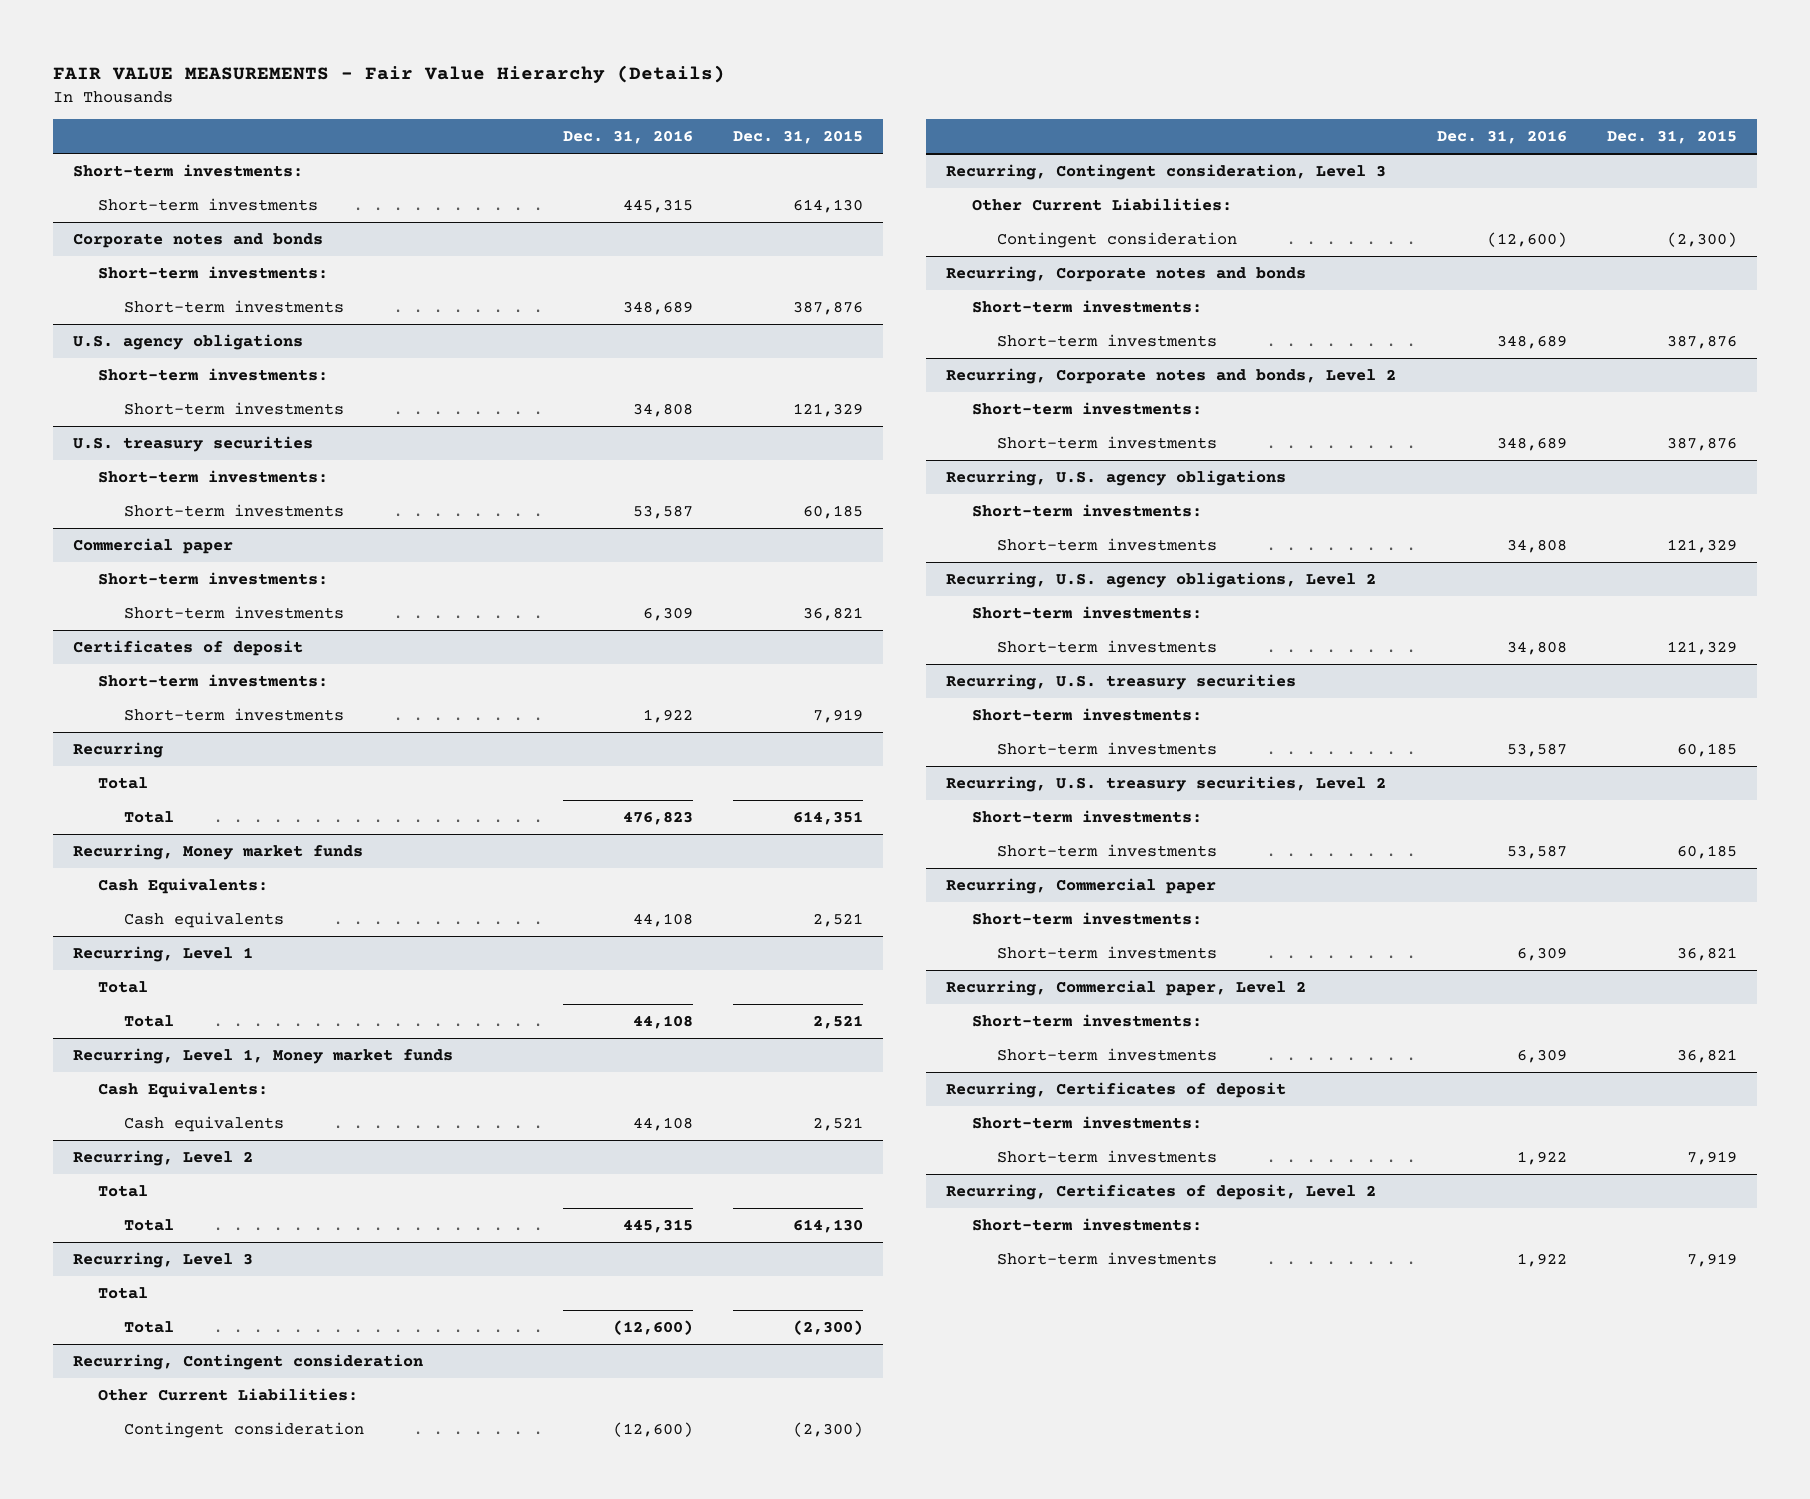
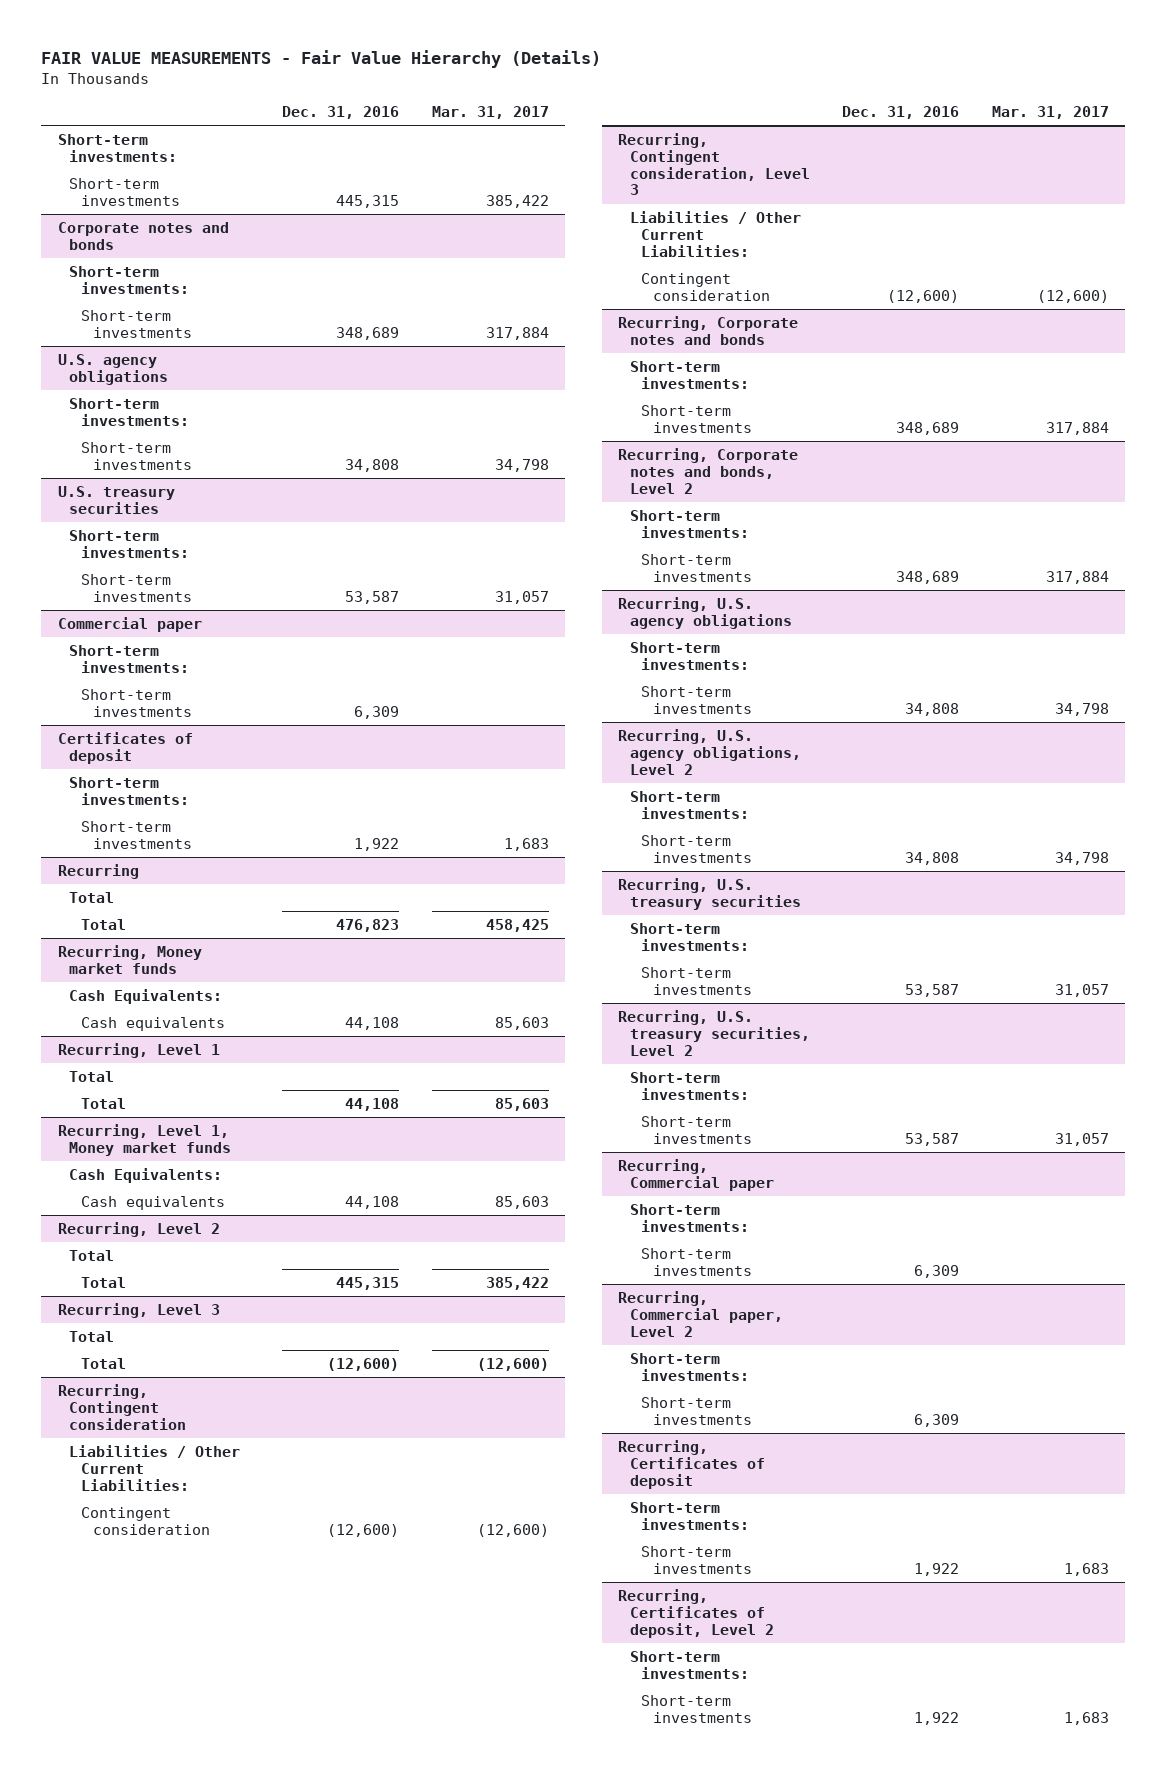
[733,130,864,145] Dec. 31, 2015 -> none
none -> [431,106,549,120] Mar. 31, 2017
[98,1387,359,1401] Other Current Liabilities: -> [69,1444,241,1491] Liabilities / Other Current Liabilities:
[971,197,1232,211] Other Current Liabilities: -> [629,210,801,257] Liabilities / Other Current Liabilities:

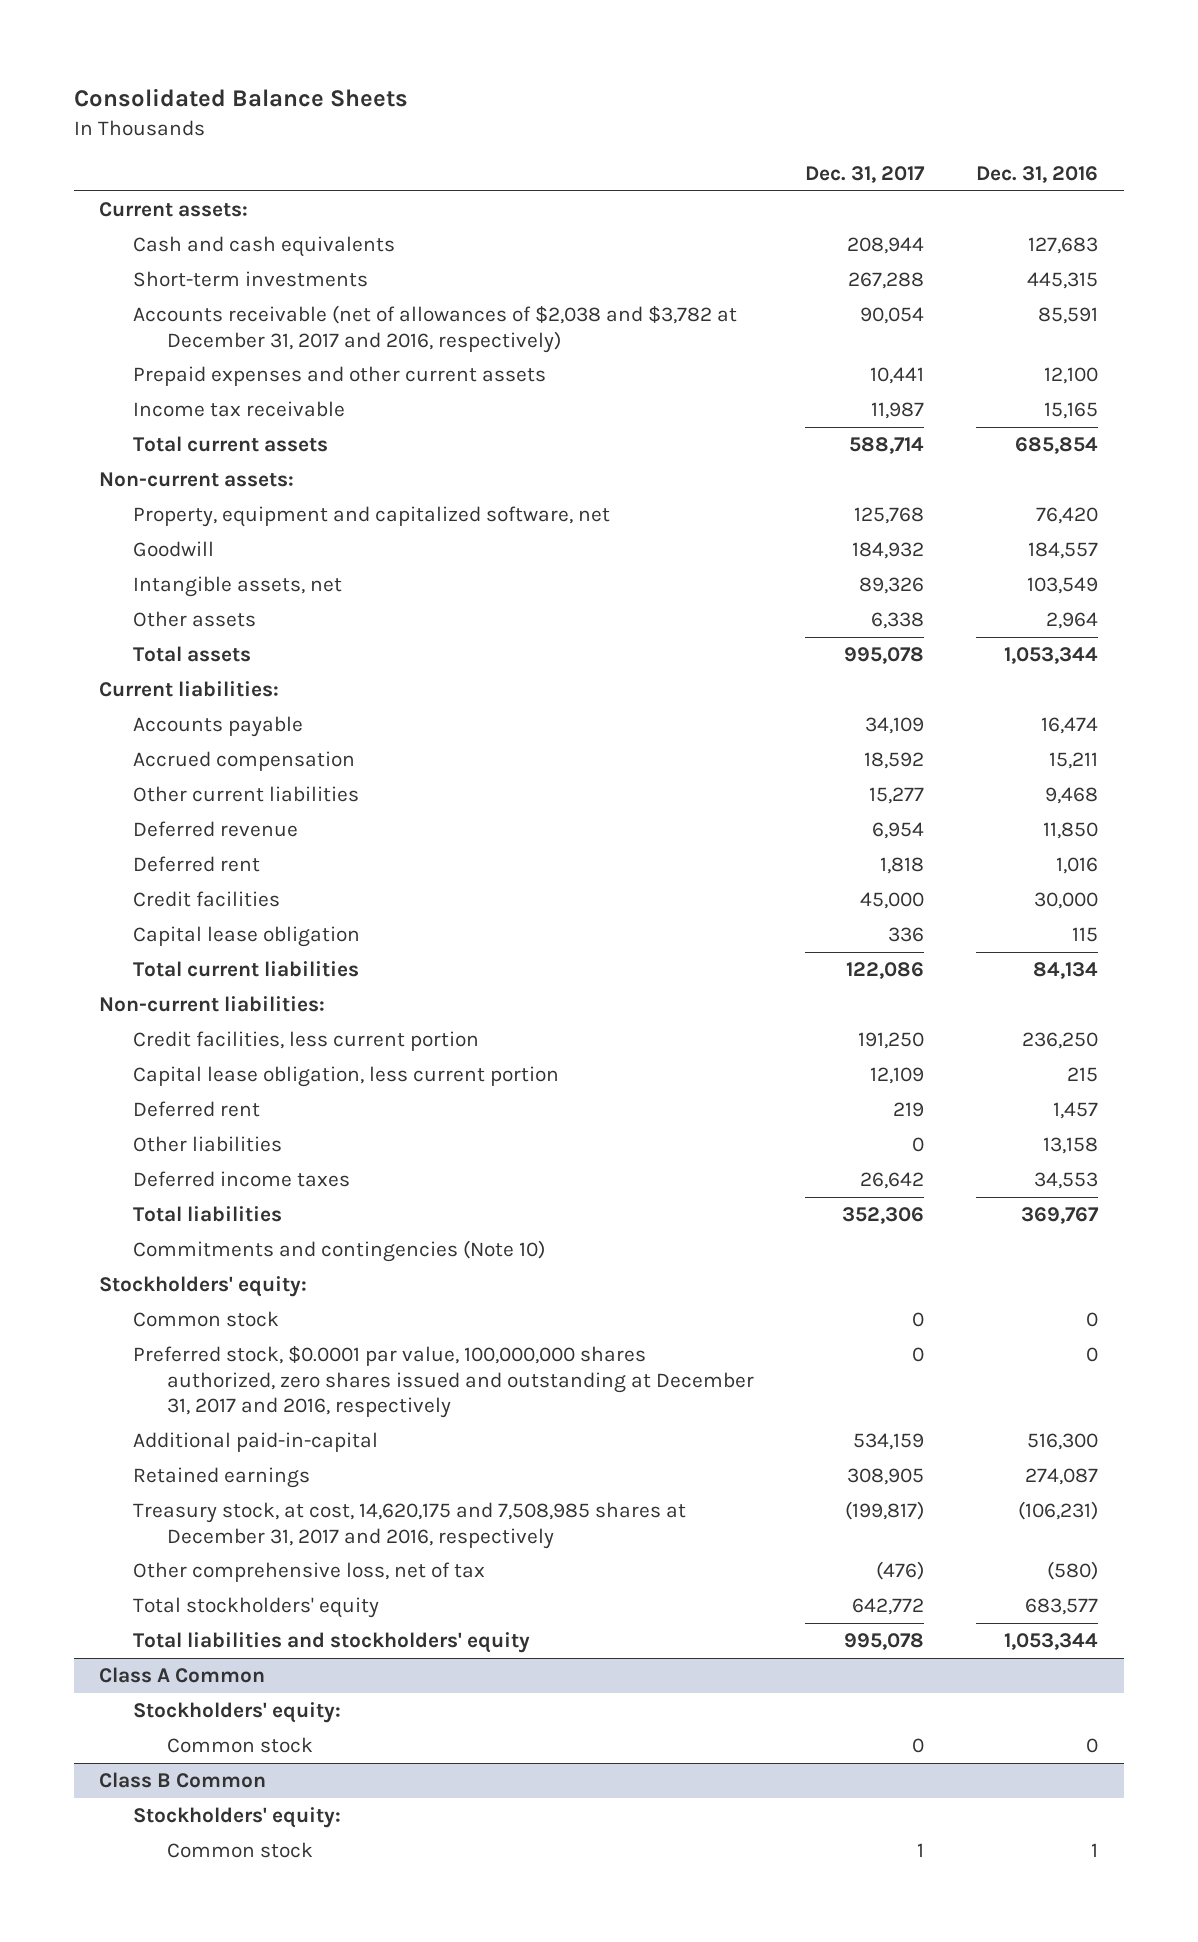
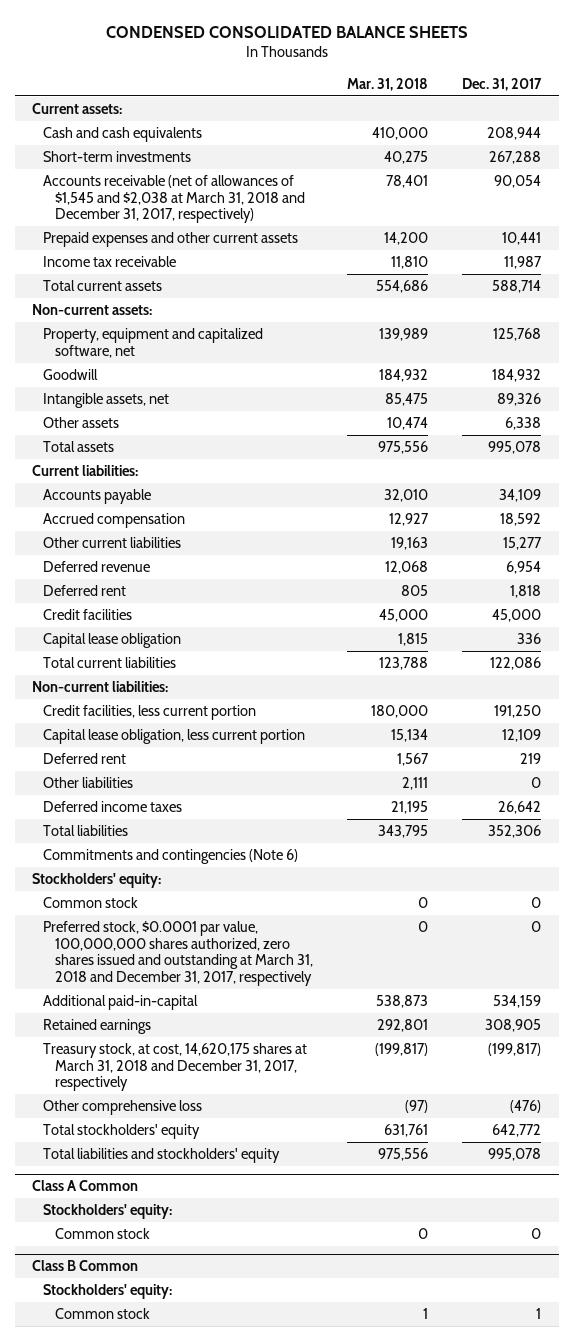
[73,88,408,108] Consolidated Balance Sheets -> [105,25,468,38] CONDENSED CONSOLIDATED BALANCE SHEETS
[976,165,1099,183] Dec. 31, 2016 -> none
none -> [346,77,428,91] Mar. 31, 2018
[133,305,738,353] Accounts receivable (net of allowances of $2,038 and $3,782 at December 31, 2017 and 2016, respectively) -> [43,175,305,224] Accounts receivable (net of allowances of $1,545 and $2,038 at March 31, 2018 and December 31, 2017, respectively)
[133,1240,546,1263] Commitments and contingencies (Note 10) -> [43,849,299,865] Commitments and contingencies (Note 6)
[133,1346,754,1419] Preferred stock, $0.0001 par value, 100,000,000 shares authorized, zero shares issued and outstanding at December 31, 2017 and 2016, respectively -> [43,921,313,987] Preferred stock, $0.0001 par value, 100,000,000 shares authorized, zero shares issued and outstanding at March 31, 2018 and December 31, 2017, respectively
[133,1502,687,1549] Treasury stock, at cost, 14,620,175 and 7,508,985 shares at December 31, 2017 and 2016, respectively -> [43,1043,308,1092] Treasury stock, at cost, 14,620,175 shares at March 31, 2018 and December 31, 2017, respectively
[133,1562,486,1583] Other comprehensive loss, net of tax -> [43,1100,203,1116] Other comprehensive loss

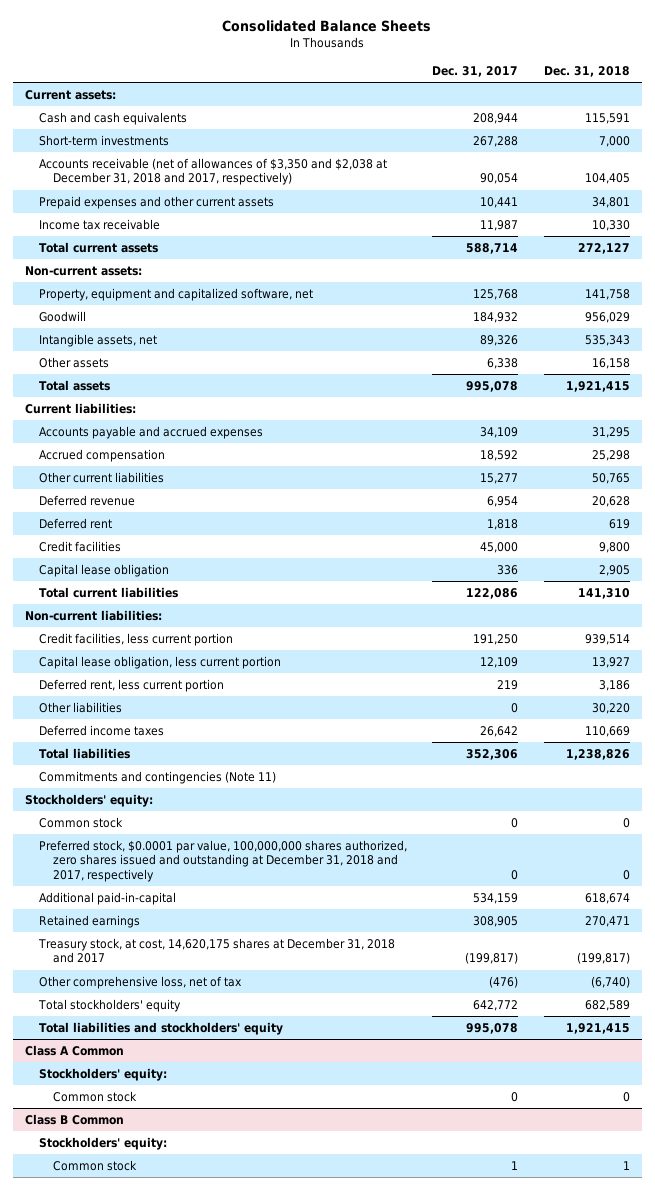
[105,25,468,38] CONDENSED CONSOLIDATED BALANCE SHEETS -> [222,20,432,33] Consolidated Balance Sheets
[346,77,428,91] Mar. 31, 2018 -> none
none -> [543,65,630,77] Dec. 31, 2018
[43,175,305,224] Accounts receivable (net of allowances of $1,545 and $2,038 at March 31, 2018 and December 31, 2017, respectively) -> [39,157,388,186] Accounts receivable (net of allowances of $3,350 and $2,038 at December 31, 2018 and 2017, respectively)
[43,489,152,505] Accounts payable -> [39,425,264,439] Accounts payable and accrued expenses
[43,753,127,765] Deferred rent -> [39,678,225,692] Deferred rent, less current portion
[43,849,299,865] Commitments and contingencies (Note 6) -> [39,770,277,784] Commitments and contingencies (Note 11)
[43,921,313,987] Preferred stock, $0.0001 par value, 100,000,000 shares authorized, zero shares issued and outstanding at March 31, 2018 and December 31, 2017, respectively -> [39,839,408,883] Preferred stock, $0.0001 par value, 100,000,000 shares authorized, zero shares issued and outstanding at December 31, 2018 and 2017, respectively
[43,1043,308,1092] Treasury stock, at cost, 14,620,175 shares at March 31, 2018 and December 31, 2017, respectively -> [38,937,396,964] Treasury stock, at cost, 14,620,175 shares at December 31, 2018 and 2017
[43,1100,203,1116] Other comprehensive loss -> [39,975,243,989] Other comprehensive loss, net of tax

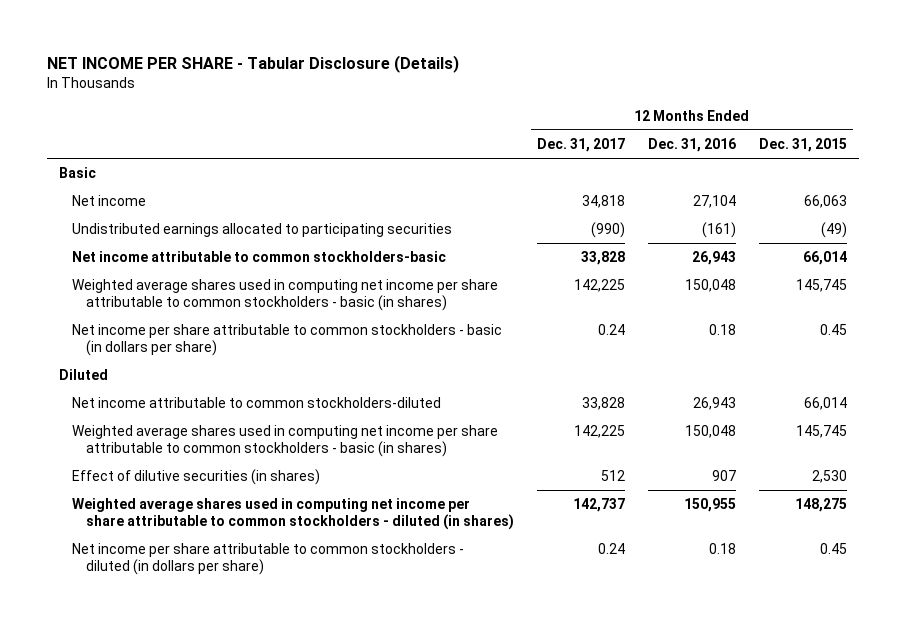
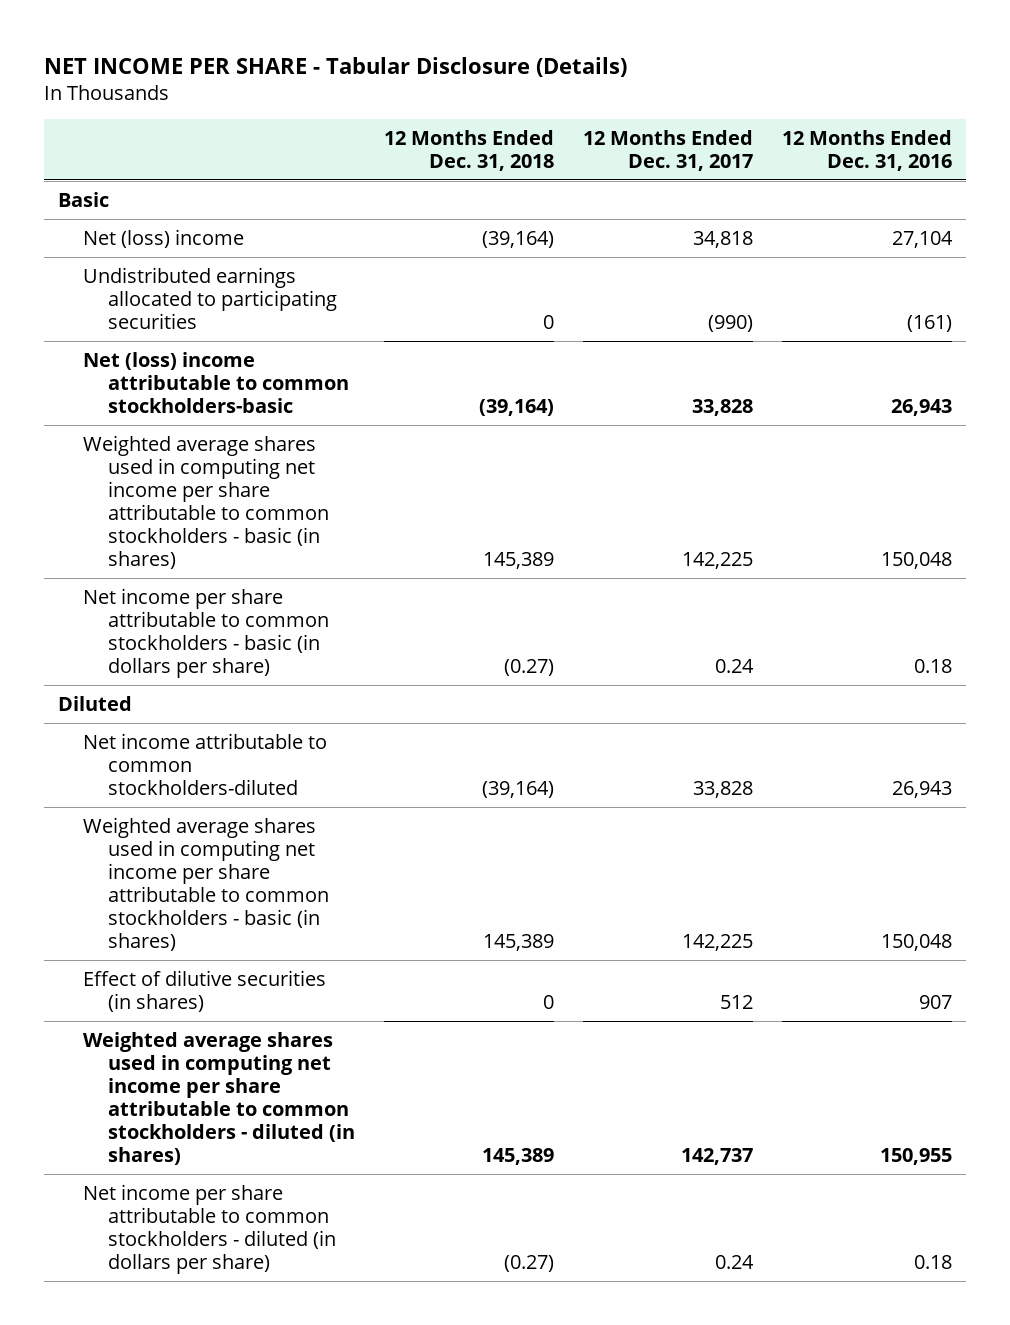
[759,138,848,153] Dec. 31, 2015 -> none
none -> [383,129,554,171] 12 Months Ended Dec. 31, 2018
[72,195,147,207] Net income -> [82,228,244,248] Net (loss) income
[72,251,447,263] Net income attributable to common stockholders-basic -> [82,351,349,413] Net (loss) income attributable to common stockholders-basic

